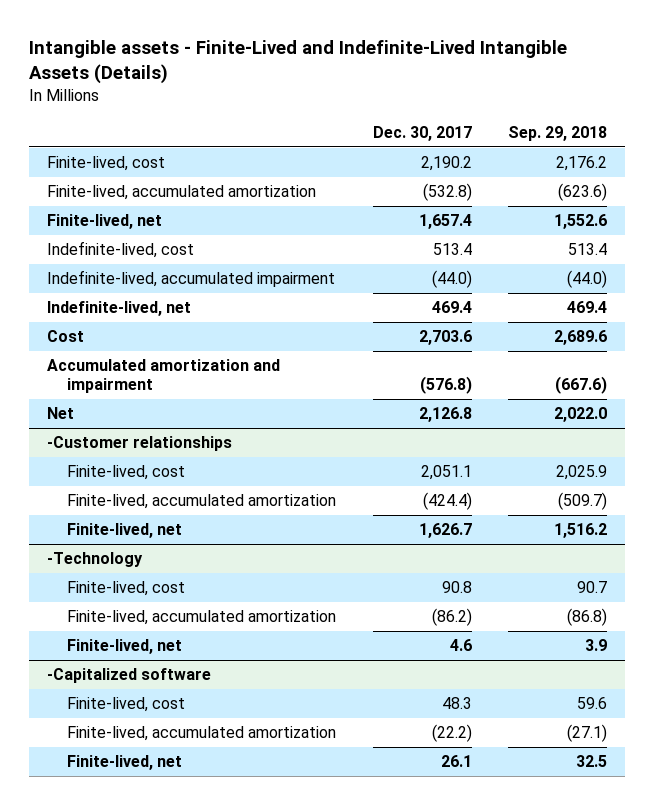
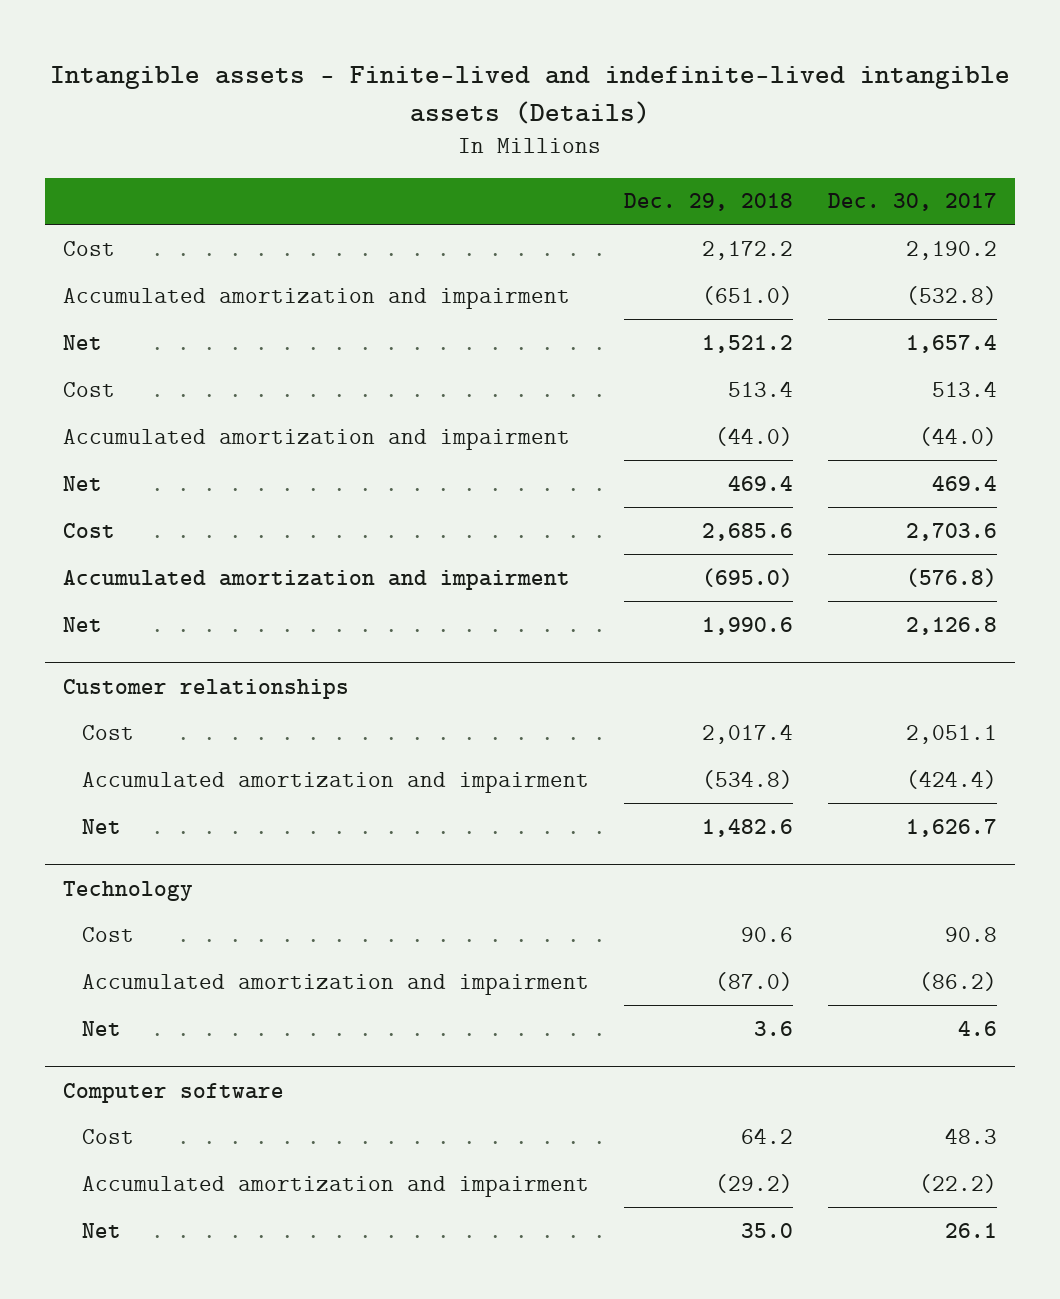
[29,40,568,85] Intangible assets - Finite-Lived and Indefinite-Lived Intangible Assets (Details) -> [50,65,1011,124] Intangible assets - Finite-lived and indefinite-lived intangible assets (Details)
[508,125,608,141] Sep. 29, 2018 -> none
none -> [623,193,793,212] Dec. 29, 2018
[47,156,166,172] Finite-lived, cost -> [62,240,115,256] Cost
[47,185,317,201] Finite-lived, accumulated amortization -> [62,287,570,309] Accumulated amortization and impairment
[47,214,163,230] Finite-lived, net -> [62,334,102,350] Net
[47,241,195,259] Indefinite-lived, cost -> [62,381,115,397] Cost
[47,270,336,288] Indefinite-lived, accumulated impairment -> [62,428,570,450] Accumulated amortization and impairment
[47,301,192,317] Indefinite-lived, net -> [62,475,102,491] Net
[47,436,233,452] -Customer relationships -> [62,678,349,699] Customer relationships
[67,465,186,481] Finite-lived, cost -> [81,724,134,740] Cost
[67,494,337,510] Finite-lived, accumulated amortization -> [81,771,589,793] Accumulated amortization and impairment
[67,523,183,539] Finite-lived, net -> [81,818,121,834] Net
[47,552,144,568] -Technology -> [62,880,193,901] Technology
[67,581,186,597] Finite-lived, cost -> [81,926,134,942] Cost
[67,610,337,626] Finite-lived, accumulated amortization -> [81,973,589,995] Accumulated amortization and impairment
[67,639,183,655] Finite-lived, net -> [81,1020,121,1036] Net
[47,668,212,684] -Capitalized software -> [62,1082,284,1103] Computer software
[67,697,186,713] Finite-lived, cost -> [81,1128,134,1144] Cost
[67,726,337,742] Finite-lived, accumulated amortization -> [81,1175,589,1197] Accumulated amortization and impairment
[67,755,183,771] Finite-lived, net -> [81,1222,121,1238] Net

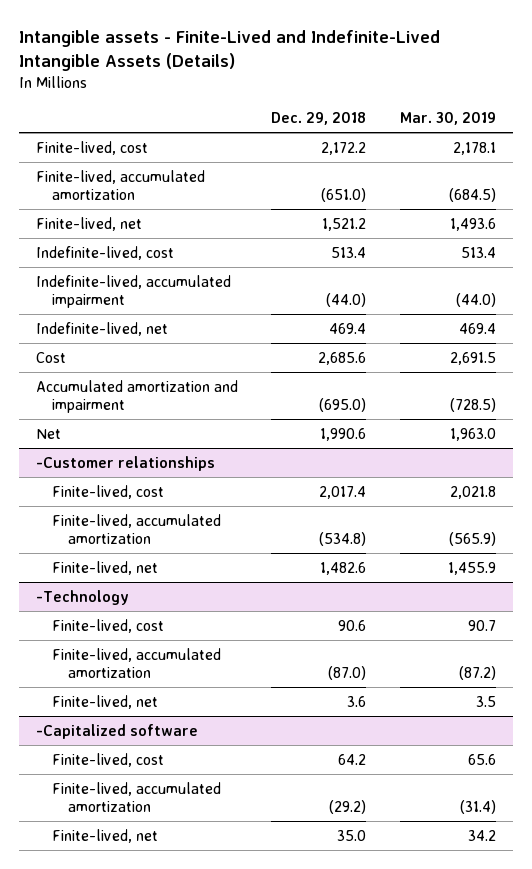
[50,65,1011,124] Intangible assets - Finite-lived and indefinite-lived intangible assets (Details) -> [18,29,440,71] Intangible assets - Finite-Lived and Indefinite-Lived Intangible Assets (Details)
[828,193,998,212] Dec. 30, 2017 -> none
none -> [400,111,497,125] Mar. 30, 2019
[62,240,115,256] Cost -> [35,140,148,155] Finite-lived, cost
[62,287,570,309] Accumulated amortization and impairment -> [35,169,205,200] Finite-lived, accumulated amortization
[62,334,102,350] Net -> [35,216,142,231] Finite-lived, net
[62,381,115,397] Cost -> [35,245,174,260] Indefinite-lived, cost
[62,428,570,450] Accumulated amortization and impairment -> [35,274,231,308] Indefinite-lived, accumulated impairment
[62,475,102,491] Net -> [35,321,168,336] Indefinite-lived, net
[62,678,349,699] Customer relationships -> [35,455,215,471] -Customer relationships
[81,724,134,740] Cost -> [51,484,164,499] Finite-lived, cost
[81,771,589,793] Accumulated amortization and impairment -> [51,513,221,544] Finite-lived, accumulated amortization
[81,818,121,834] Net -> [51,560,158,575] Finite-lived, net
[62,880,193,901] Technology -> [35,589,129,605] -Technology
[81,926,134,942] Cost -> [51,618,164,633] Finite-lived, cost
[81,973,589,995] Accumulated amortization and impairment -> [51,647,221,678] Finite-lived, accumulated amortization
[81,1020,121,1036] Net -> [51,694,158,709] Finite-lived, net
[62,1082,284,1103] Computer software -> [35,723,198,739] -Capitalized software
[81,1128,134,1144] Cost -> [51,752,164,767] Finite-lived, cost
[81,1175,589,1197] Accumulated amortization and impairment -> [51,781,221,812] Finite-lived, accumulated amortization
[81,1222,121,1238] Net -> [51,828,158,843] Finite-lived, net

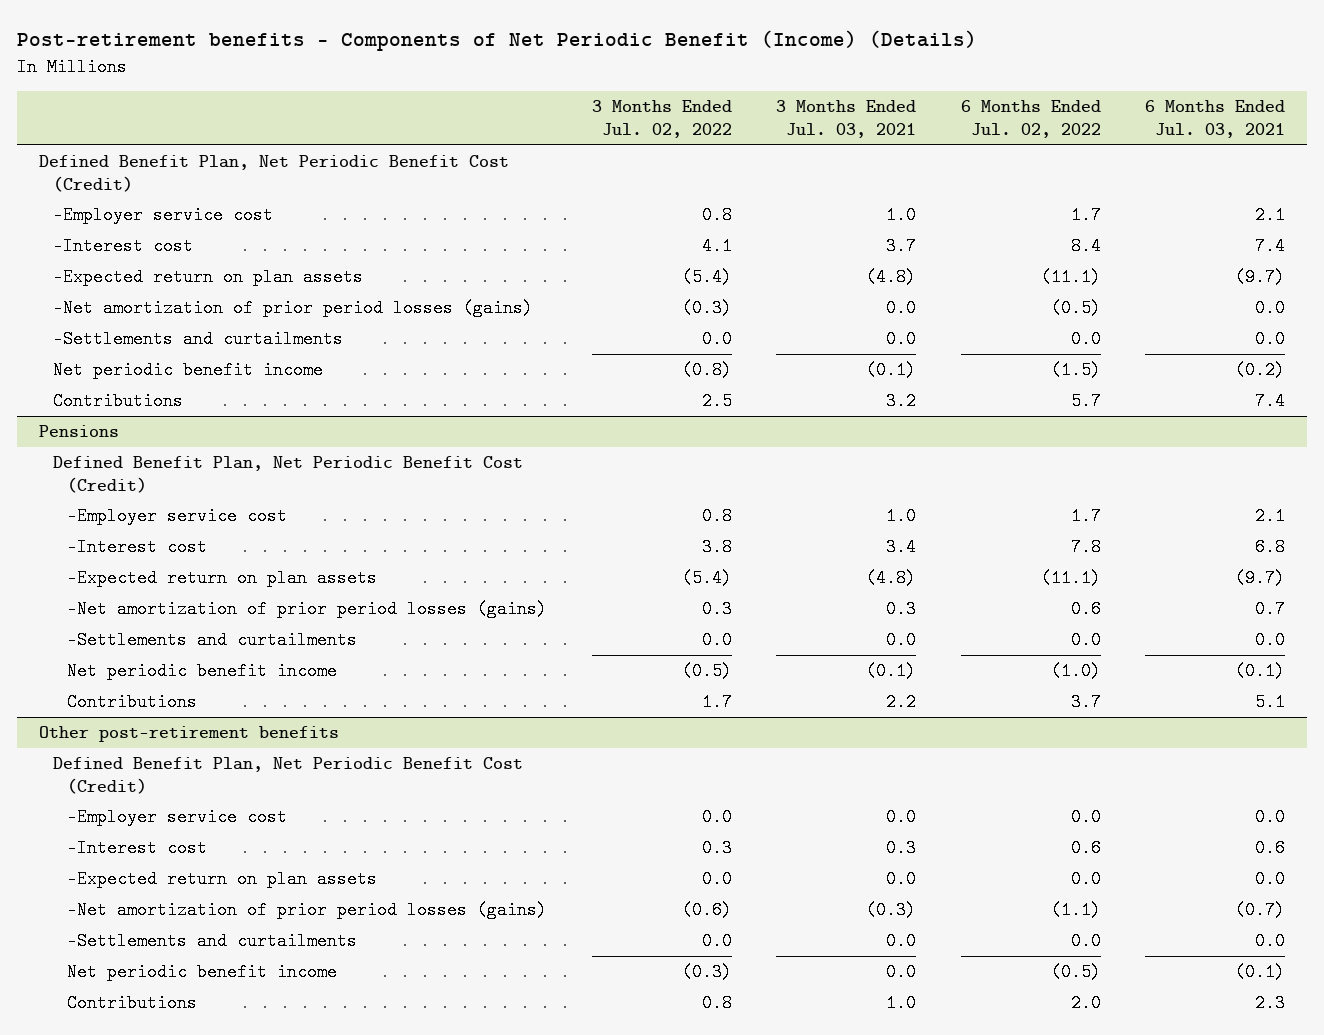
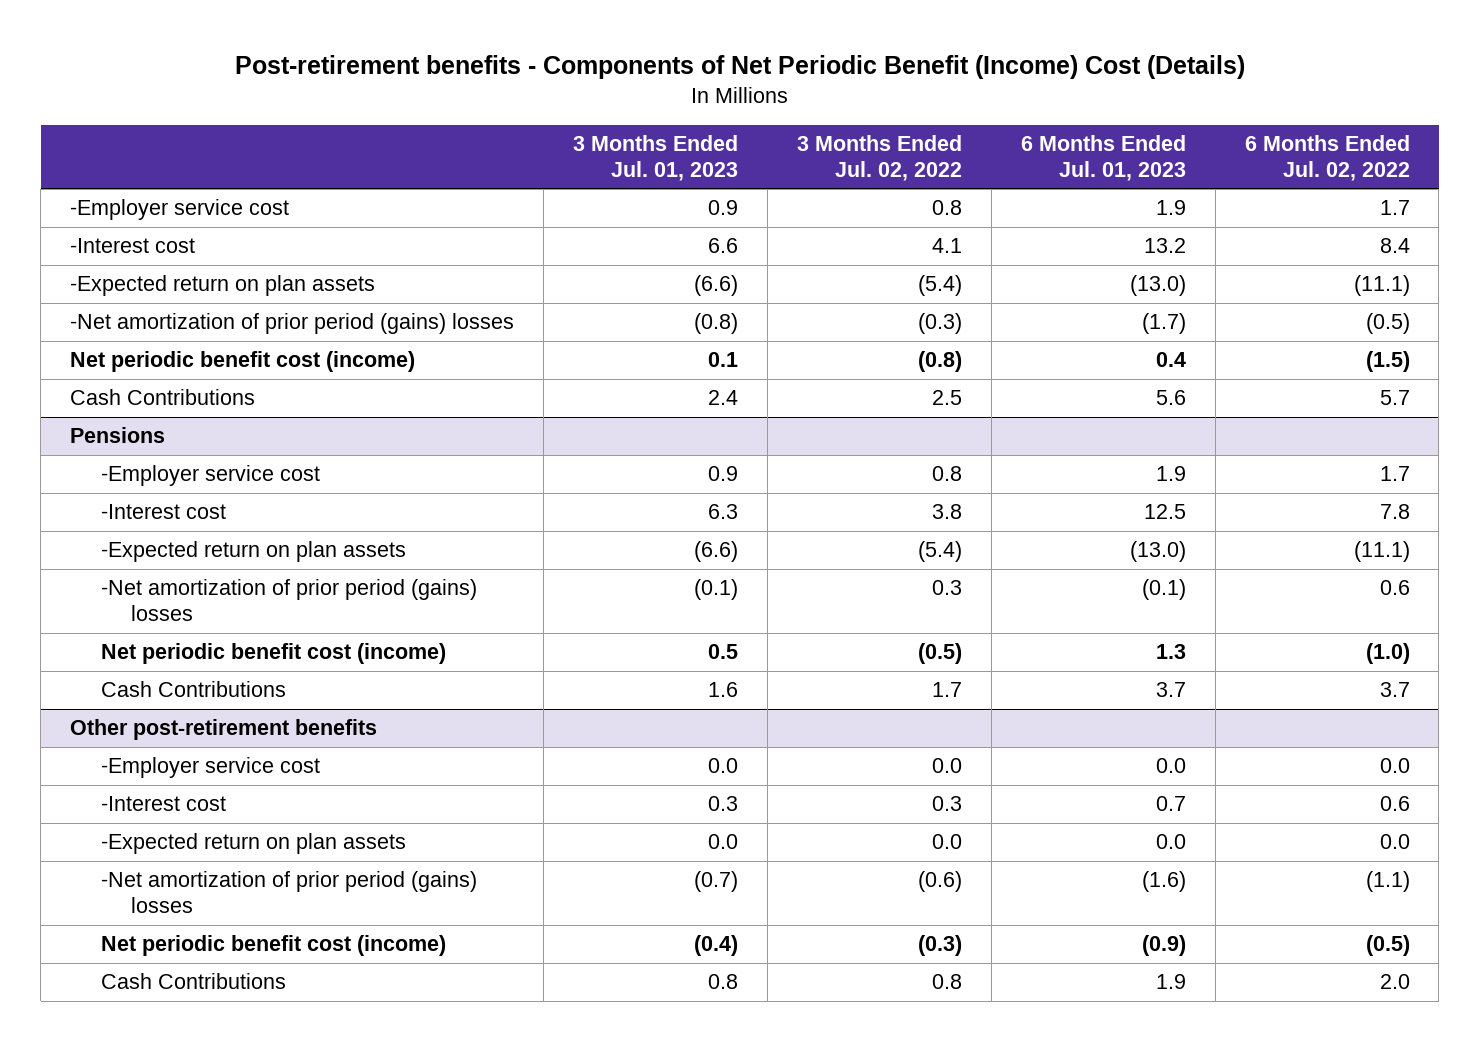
[16,30,977,52] Post-retirement benefits - Components of Net Periodic Benefit (Income) (Details) -> [234,55,1245,80] Post-retirement benefits - Components of Net Periodic Benefit (Income) Cost (Details)
[776,100,917,139] 3 Months Ended Jul. 03, 2021 -> none
[1144,100,1285,139] 6 Months Ended Jul. 03, 2021 -> none
none -> [572,135,738,181] 3 Months Ended Jul. 01, 2023
none -> [1020,135,1186,181] 6 Months Ended Jul. 01, 2023
[38,155,509,192] Defined Benefit Plan, Net Periodic Benefit Cost (Credit) -> none
[53,330,344,349] -Settlements and curtailments -> none
[53,299,534,318] -Net amortization of prior period losses (gains) -> [70,313,515,335] -Net amortization of prior period (gains) losses
[53,361,324,380] Net periodic benefit income -> [70,351,416,373] Net periodic benefit cost (income)
[53,392,184,411] Contributions -> [70,389,256,406] Cash Contributions
[53,456,524,493] Defined Benefit Plan, Net Periodic Benefit Cost (Credit) -> none
[67,631,358,650] -Settlements and curtailments -> none
[67,600,548,619] -Net amortization of prior period losses (gains) -> [100,579,477,622] -Net amortization of prior period (gains) losses
[67,662,338,681] Net periodic benefit income -> [100,643,446,665] Net periodic benefit cost (income)
[67,693,198,712] Contributions -> [100,681,286,698] Cash Contributions
[53,757,524,794] Defined Benefit Plan, Net Periodic Benefit Cost (Credit) -> none
[67,932,358,951] -Settlements and curtailments -> none
[67,901,548,920] -Net amortization of prior period losses (gains) -> [100,871,477,914] -Net amortization of prior period (gains) losses
[67,963,338,982] Net periodic benefit income -> [100,935,446,957] Net periodic benefit cost (income)
[67,994,198,1013] Contributions -> [100,973,286,990] Cash Contributions

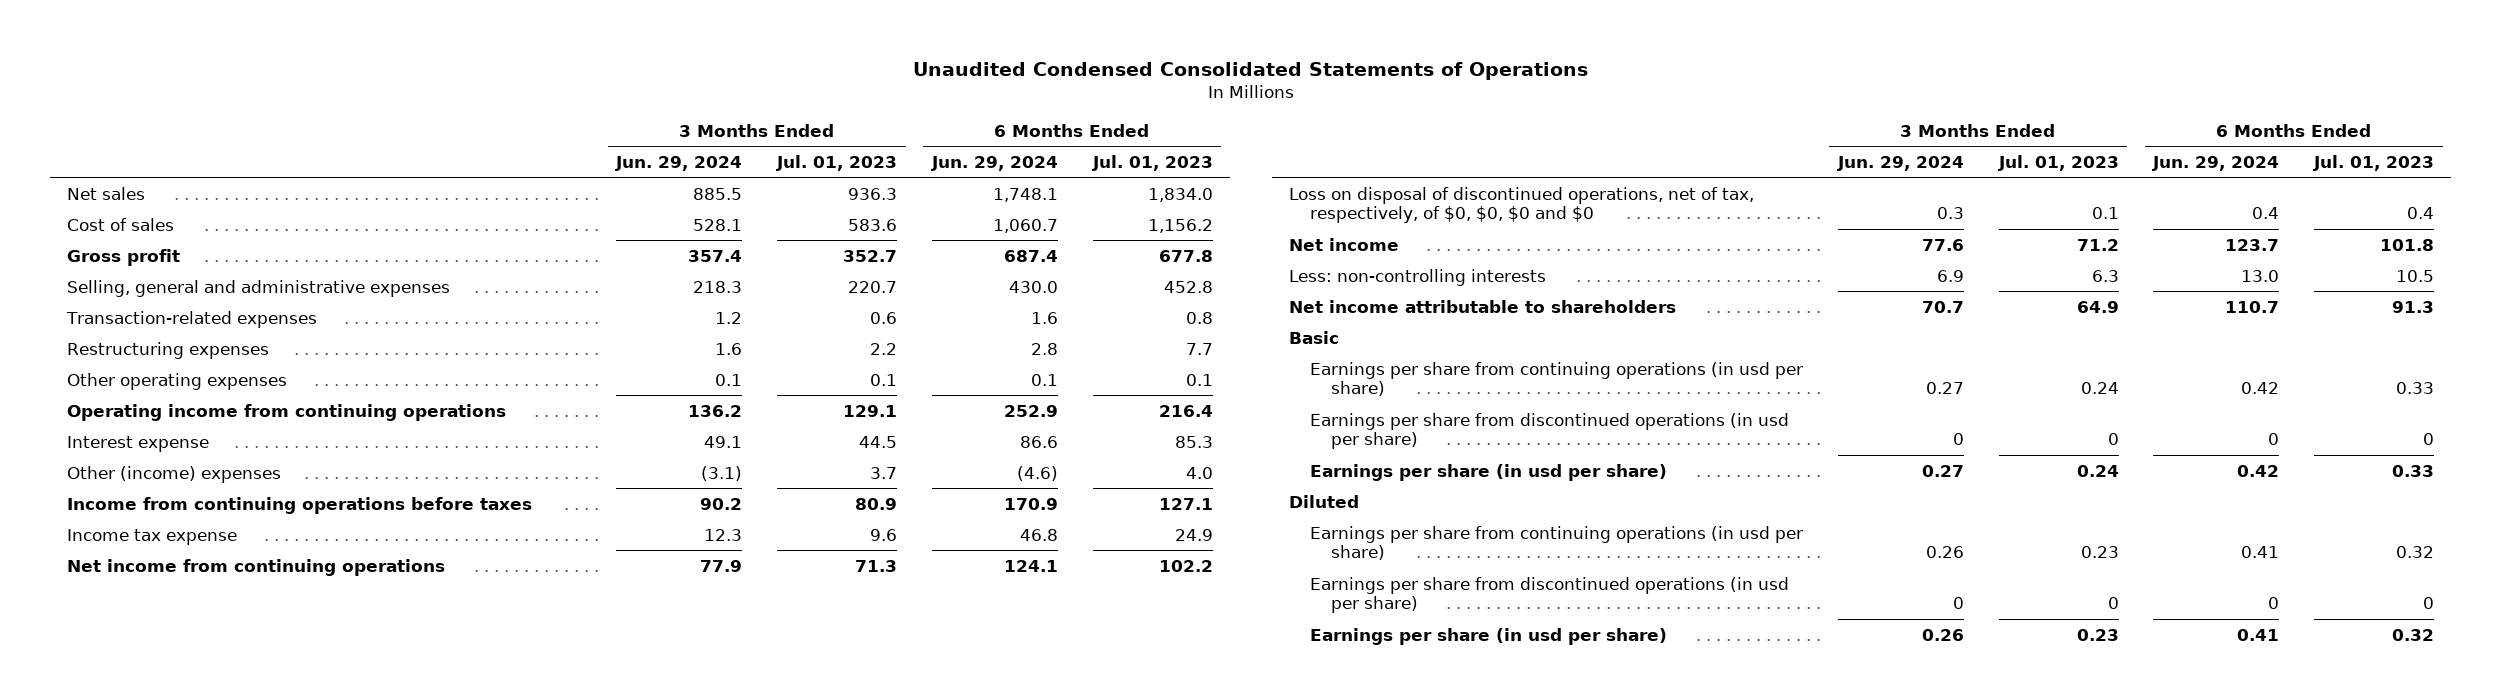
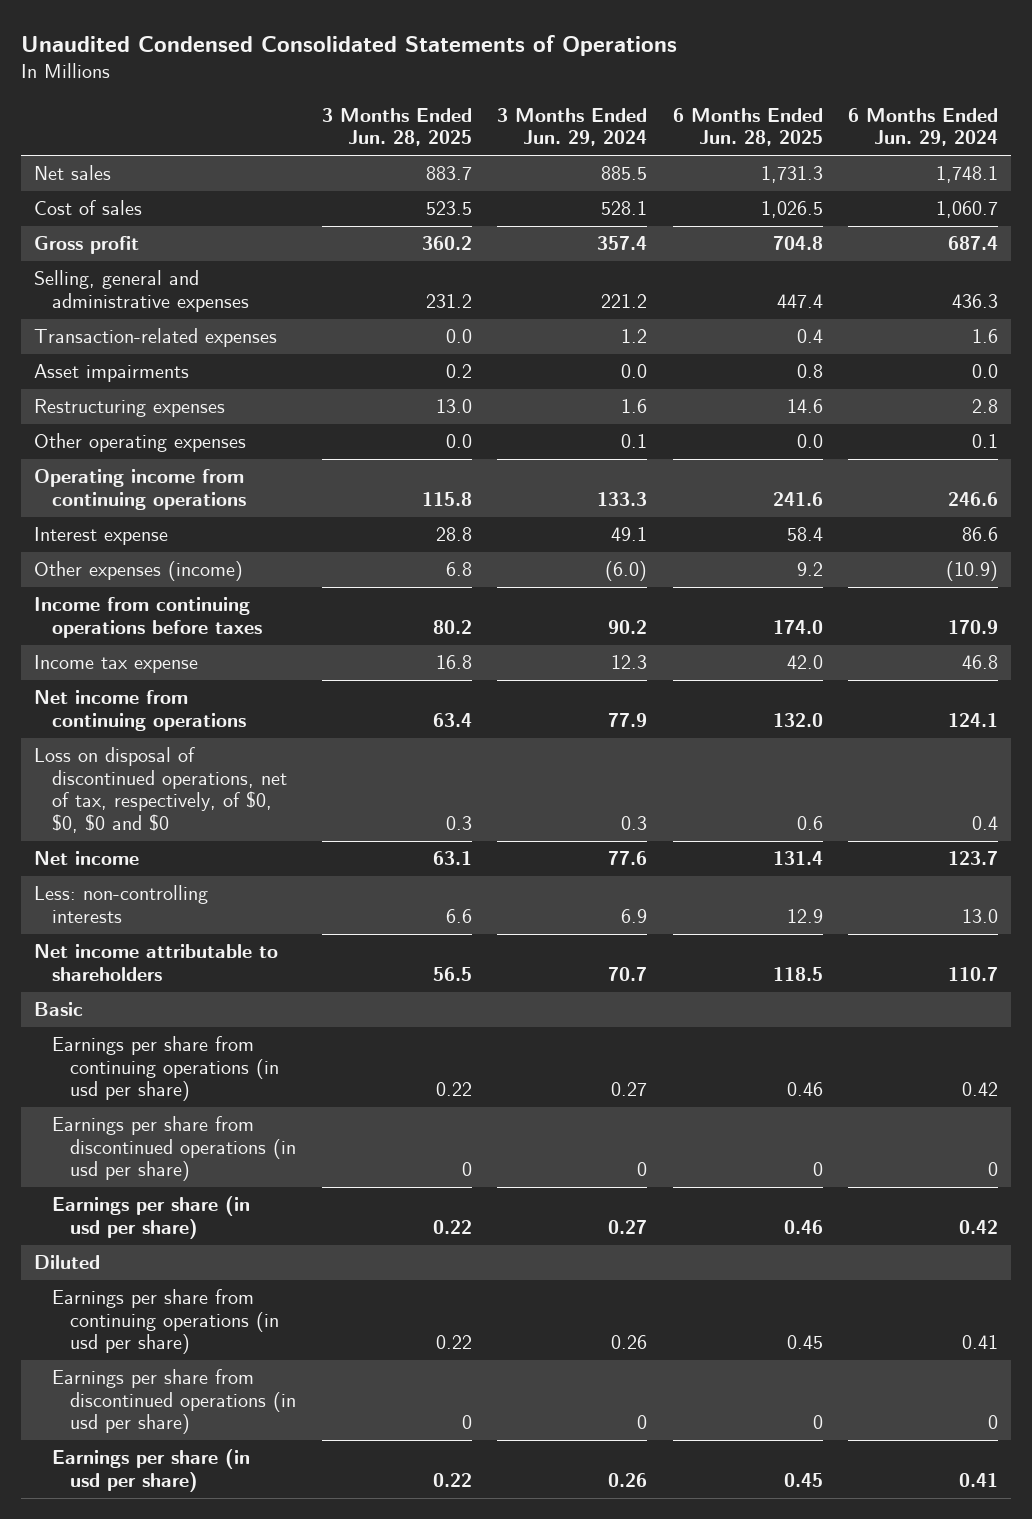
[776,154,898,171] Jul. 01, 2023 -> none
[1091,154,1213,171] Jul. 01, 2023 -> none
none -> [321,107,472,147] 3 Months Ended Jun. 28, 2025
none -> [672,107,823,147] 6 Months Ended Jun. 28, 2025
[693,280,743,293] 218.3 -> [601,293,648,308] 221.2
[1008,280,1058,293] 430.0 -> [952,293,999,308] 436.3
none -> [34,364,190,383] Asset impairments
[688,404,743,417] 136.2 -> [597,491,648,506] 133.3
[1003,404,1058,417] 252.9 -> [948,491,999,506] 246.6
[67,465,282,483] Other (income) expenses -> [34,561,244,582] Other expenses (income)
[701,465,743,481] (3.1) -> [605,561,648,582] (6.0)
[1016,465,1058,481] (4.6) -> [946,561,999,582] (10.9)

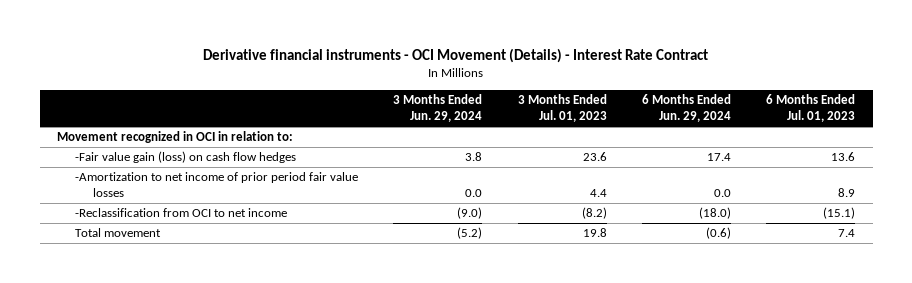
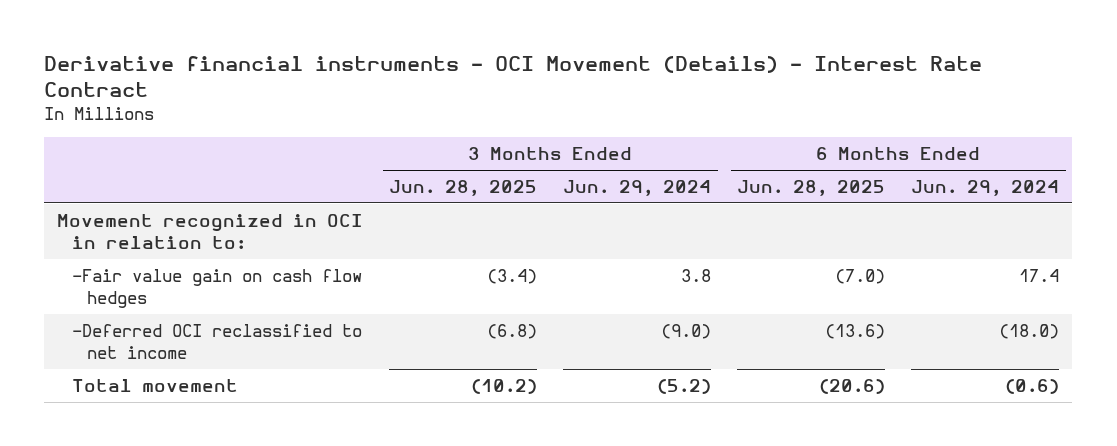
[517,94,607,123] 3 Months Ended Jul. 01, 2023 -> none
[765,94,855,123] 6 Months Ended Jul. 01, 2023 -> none
none -> [389,179,538,196] Jun. 28, 2025
none -> [737,179,886,196] Jun. 28, 2025
[75,172,359,198] -Amortization to net income of prior period fair value losses -> none
[75,151,297,164] -Fair value gain (loss) on cash flow hedges -> [72,268,363,308] -Fair value gain on cash flow hedges
[75,208,288,218] -Reclassification from OCI to net income -> [72,323,363,359] -Deferred OCI reclassified to net income

